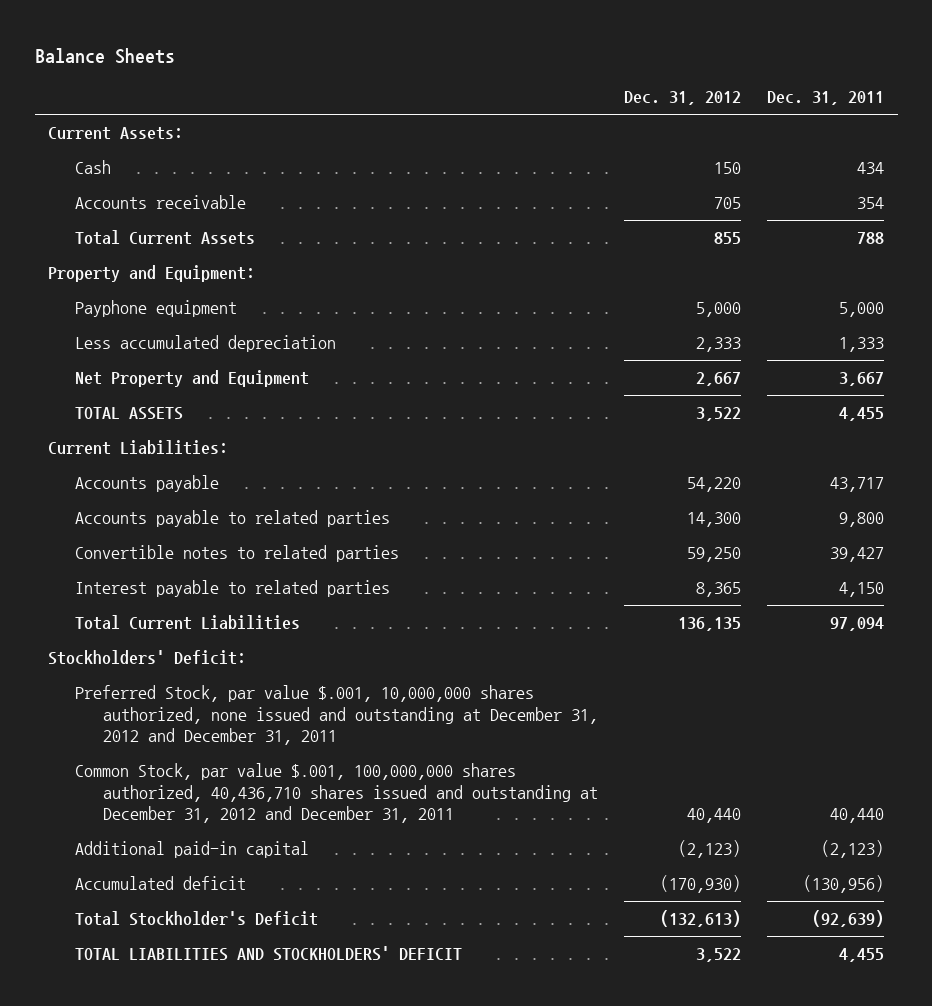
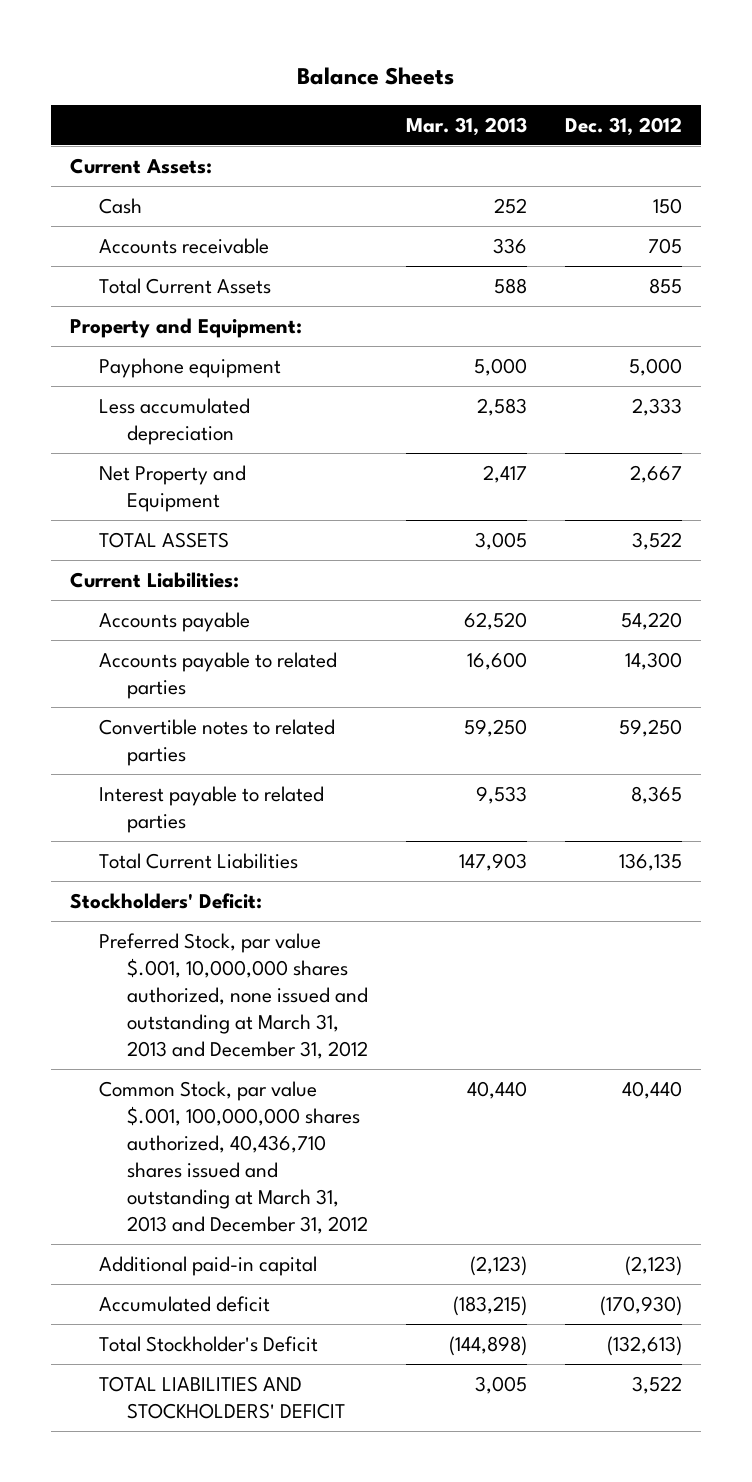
[767,91,885,106] Dec. 31, 2011 -> none
none -> [406,116,528,136] Mar. 31, 2013
[75,685,598,746] Preferred Stock, par value $.001, 10,000,000 shares authorized, none issued and outstanding at December 31, 2012 and December 31, 2011 -> [98,932,369,1060] Preferred Stock, par value $.001, 10,000,000 shares authorized, none issued and outstanding at March 31, 2013 and December 31, 2012
[75,763,598,824] Common Stock, par value $.001, 100,000,000 shares authorized, 40,436,710 shares issued and outstanding at December 31, 2012 and December 31, 2011 -> [98,1080,369,1235] Common Stock, par value $.001, 100,000,000 shares authorized, 40,436,710 shares issued and outstanding at March 31, 2013 and December 31, 2012

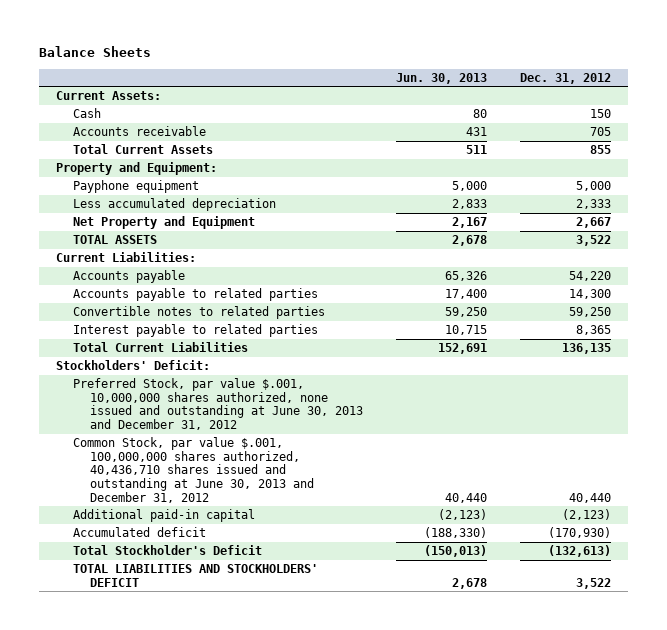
[406,116,528,136] Mar. 31, 2013 -> none
none -> [396,72,488,84] Jun. 30, 2013
[98,932,369,1060] Preferred Stock, par value $.001, 10,000,000 shares authorized, none issued and outstanding at March 31, 2013 and December 31, 2012 -> [73,377,364,431] Preferred Stock, par value $.001, 10,000,000 shares authorized, none issued and outstanding at June 30, 2013 and December 31, 2012
[98,1080,369,1235] Common Stock, par value $.001, 100,000,000 shares authorized, 40,436,710 shares issued and outstanding at March 31, 2013 and December 31, 2012 -> [73,436,315,503] Common Stock, par value $.001, 100,000,000 shares authorized, 40,436,710 shares issued and outstanding at June 30, 2013 and December 31, 2012

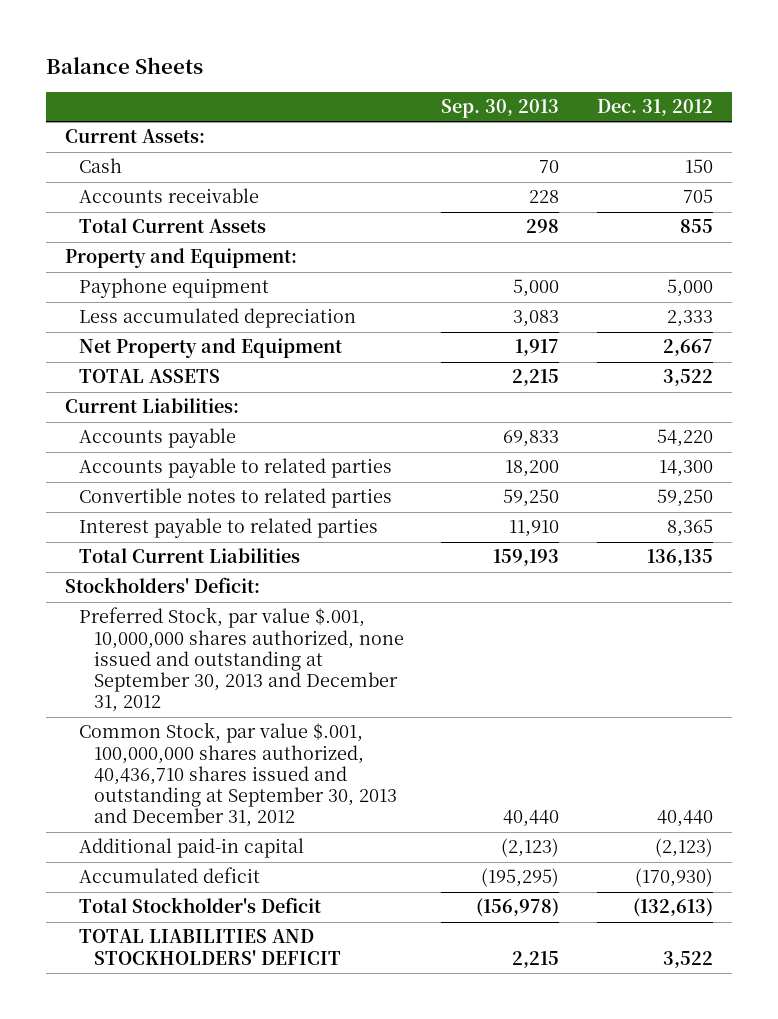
[396,72,488,84] Jun. 30, 2013 -> none
none -> [441,98,560,118] Sep. 30, 2013
[73,377,364,431] Preferred Stock, par value $.001, 10,000,000 shares authorized, none issued and outstanding at June 30, 2013 and December 31, 2012 -> [79,607,405,713] Preferred Stock, par value $.001, 10,000,000 shares authorized, none issued and outstanding at September 30, 2013 and December 31, 2012
[73,436,315,503] Common Stock, par value $.001, 100,000,000 shares authorized, 40,436,710 shares issued and outstanding at June 30, 2013 and December 31, 2012 -> [79,722,398,828] Common Stock, par value $.001, 100,000,000 shares authorized, 40,436,710 shares issued and outstanding at September 30, 2013 and December 31, 2012

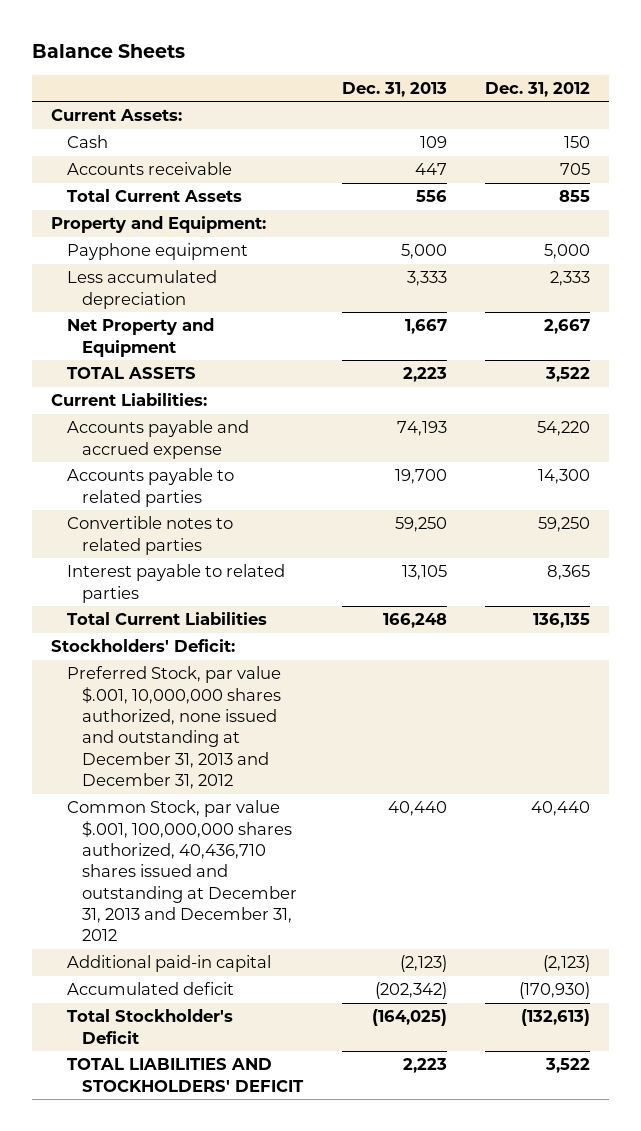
[441,98,560,118] Sep. 30, 2013 -> none
none -> [341,81,447,97] Dec. 31, 2013
[79,428,237,449] Accounts payable -> [66,420,249,459] Accounts payable and accrued expense
[79,607,405,713] Preferred Stock, par value $.001, 10,000,000 shares authorized, none issued and outstanding at September 30, 2013 and December 31, 2012 -> [66,666,282,789] Preferred Stock, par value $.001, 10,000,000 shares authorized, none issued and outstanding at December 31, 2013 and December 31, 2012
[79,722,398,828] Common Stock, par value $.001, 100,000,000 shares authorized, 40,436,710 shares issued and outstanding at September 30, 2013 and December 31, 2012 -> [66,800,298,942] Common Stock, par value $.001, 100,000,000 shares authorized, 40,436,710 shares issued and outstanding at December 31, 2013 and December 31, 2012

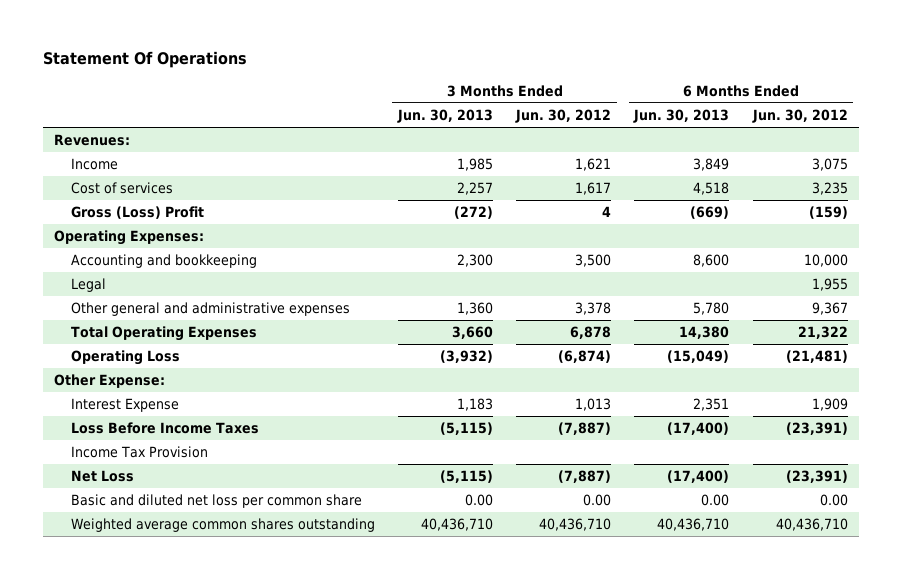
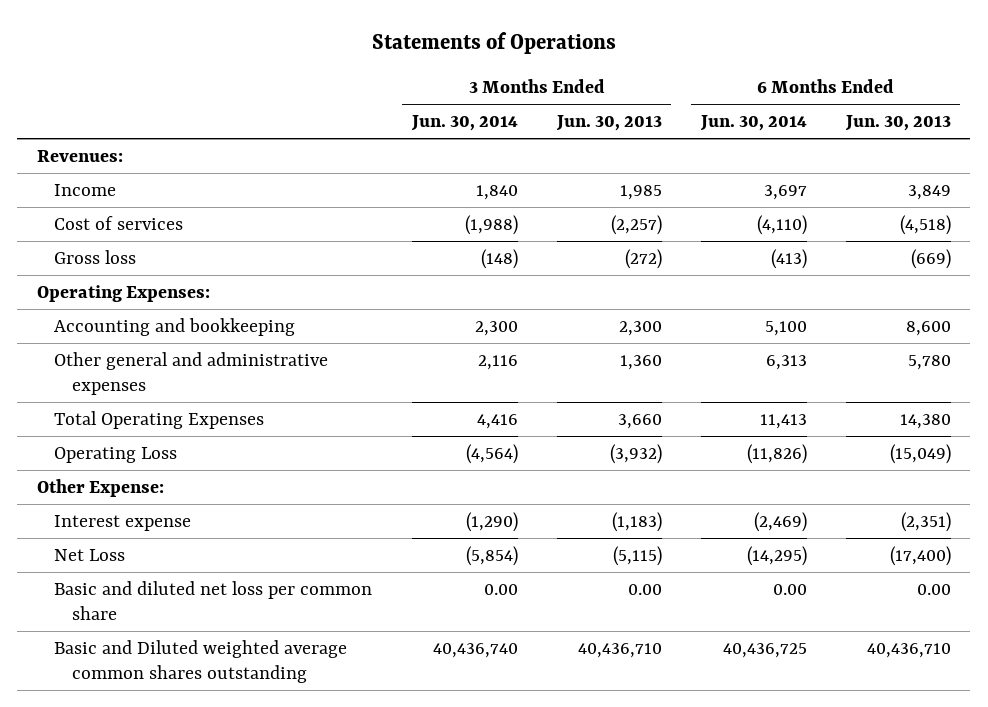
[42,51,247,69] Statement Of Operations -> [371,32,616,55] Statements of Operations
[515,109,612,124] Jun. 30, 2012 -> none
[751,109,848,124] Jun. 30, 2012 -> none
none -> [410,115,518,132] Jun. 30, 2014
none -> [699,115,807,132] Jun. 30, 2014
[457,182,494,196] 2,257 -> [610,214,662,235] (2,257)
[693,182,730,196] 4,518 -> [899,214,951,235] (4,518)
[70,206,204,220] Gross (Loss) Profit -> [54,249,137,264] Gross loss
[70,278,106,293] Legal -> none
[70,422,259,435] Loss Before Income Taxes -> none
[70,446,208,459] Income Tax Provision -> none
[70,398,179,413] Interest Expense -> [54,514,192,531] Interest expense
[457,398,494,412] 1,183 -> [611,511,662,532] (1,183)
[693,398,730,412] 2,351 -> [900,511,951,532] (2,351)
[70,518,375,533] Weighted average common shares outstanding -> [54,639,348,683] Basic and Diluted weighted average common shares outstanding

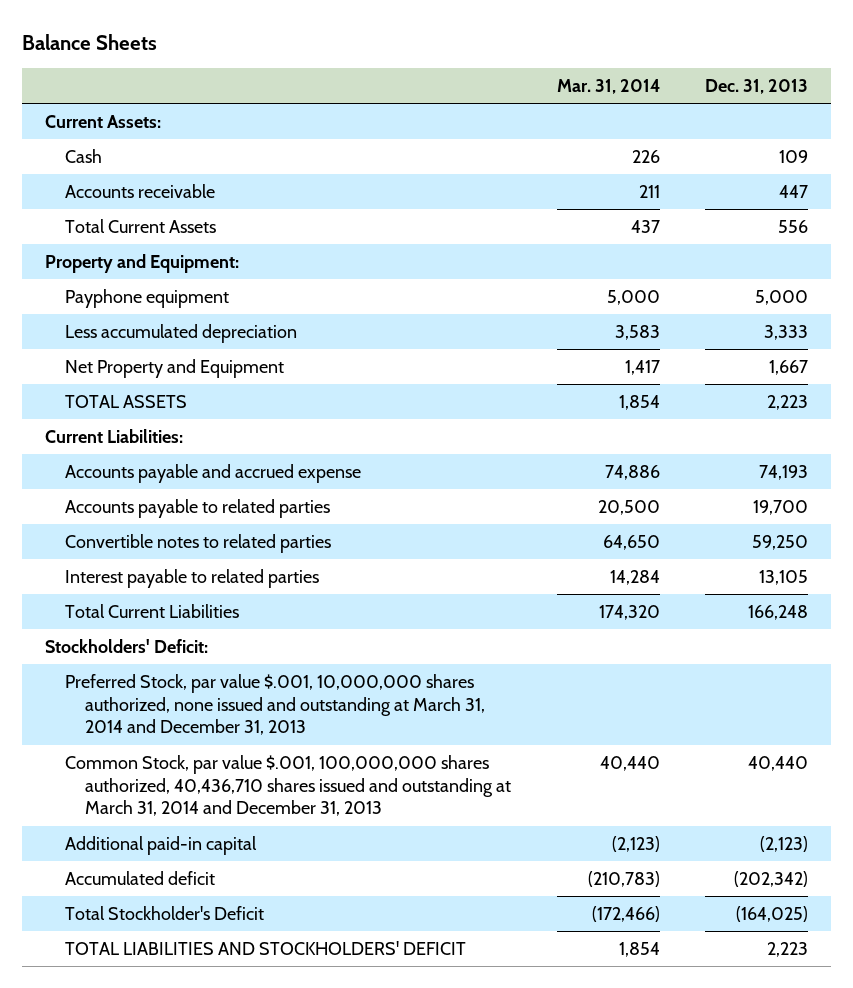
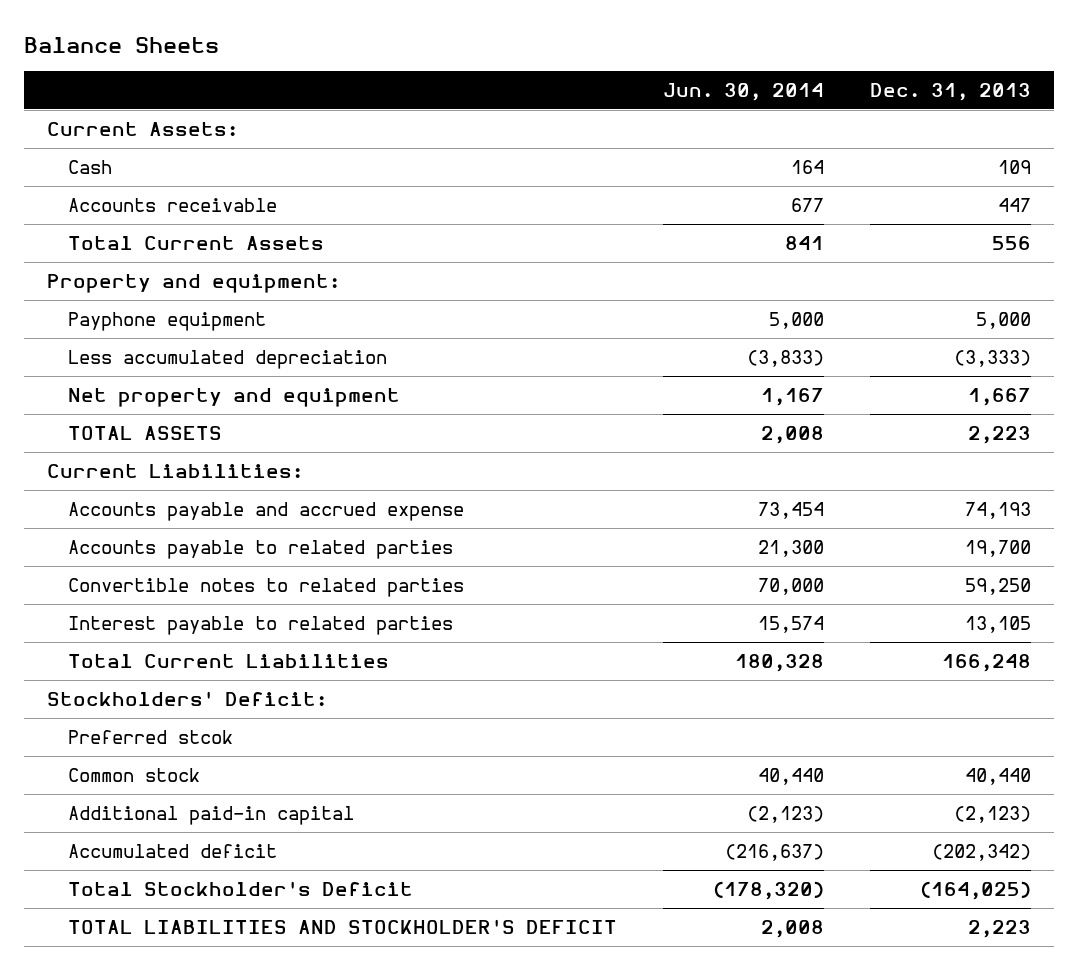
[556,78,660,94] Mar. 31, 2014 -> none
none -> [662,82,824,101] Jun. 30, 2014
[44,253,239,273] Property and Equipment: -> [47,273,341,293] Property and equipment:
[764,324,809,340] 3,333 -> [953,349,1031,367] (3,333)
[65,358,285,378] Net Property and Equipment -> [67,387,400,407] Net property and equipment
[65,673,486,736] Preferred Stock, par value $.001, 10,000,000 shares authorized, none issued and outstanding at March 31, 2014 and December 31, 2013 -> [67,729,233,744] Preferred stcok
[65,754,512,817] Common Stock, par value $.001, 100,000,000 shares authorized, 40,436,710 shares issued and outstanding at March 31, 2014 and December 31, 2013 -> [67,767,200,782] Common stock
[65,940,467,955] TOTAL LIABILITIES AND STOCKHOLDERS' DEFICIT -> [67,918,617,934] TOTAL LIABILITIES AND STOCKHOLDER'S DEFICIT

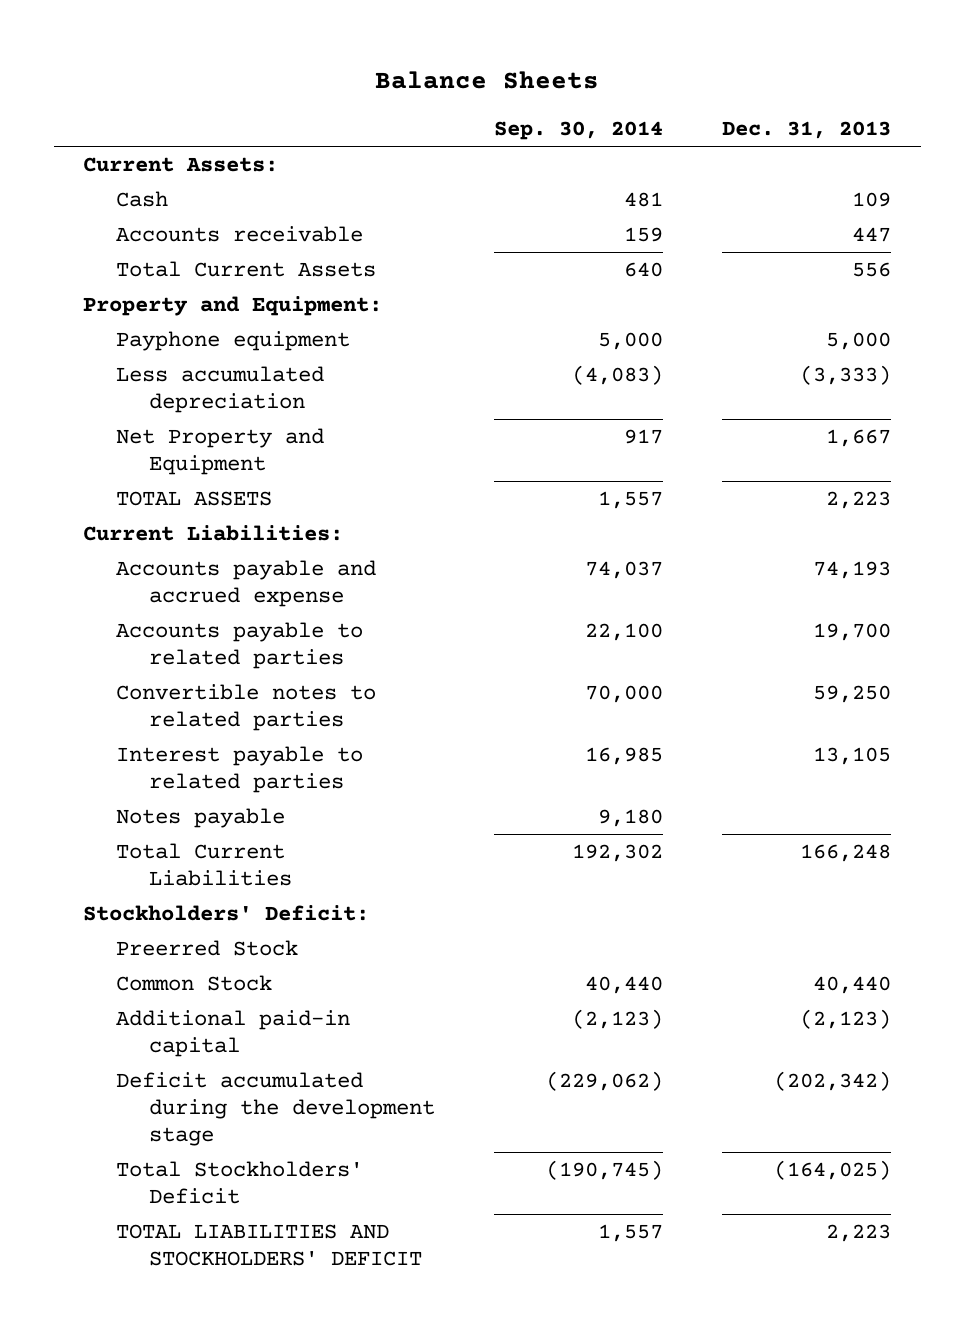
[662,82,824,101] Jun. 30, 2014 -> none
none -> [494,120,664,140] Sep. 30, 2014
[47,273,341,293] Property and equipment: -> [83,296,383,317] Property and Equipment:
[67,387,400,407] Net property and equipment -> [116,428,325,476] Net Property and Equipment
none -> [116,808,286,829] Notes payable
[67,729,233,744] Preferred stcok -> [116,940,299,957] Preerred Stock
[67,767,200,782] Common stock -> [116,975,273,992] Common Stock
[67,843,277,858] Accumulated deficit -> [116,1072,436,1147] Deficit accumulated during the development stage
[67,880,413,896] Total Stockholder's Deficit -> [116,1161,364,1205] Total Stockholders' Deficit
[67,918,617,934] TOTAL LIABILITIES AND STOCKHOLDER'S DEFICIT -> [116,1224,423,1267] TOTAL LIABILITIES AND STOCKHOLDERS' DEFICIT

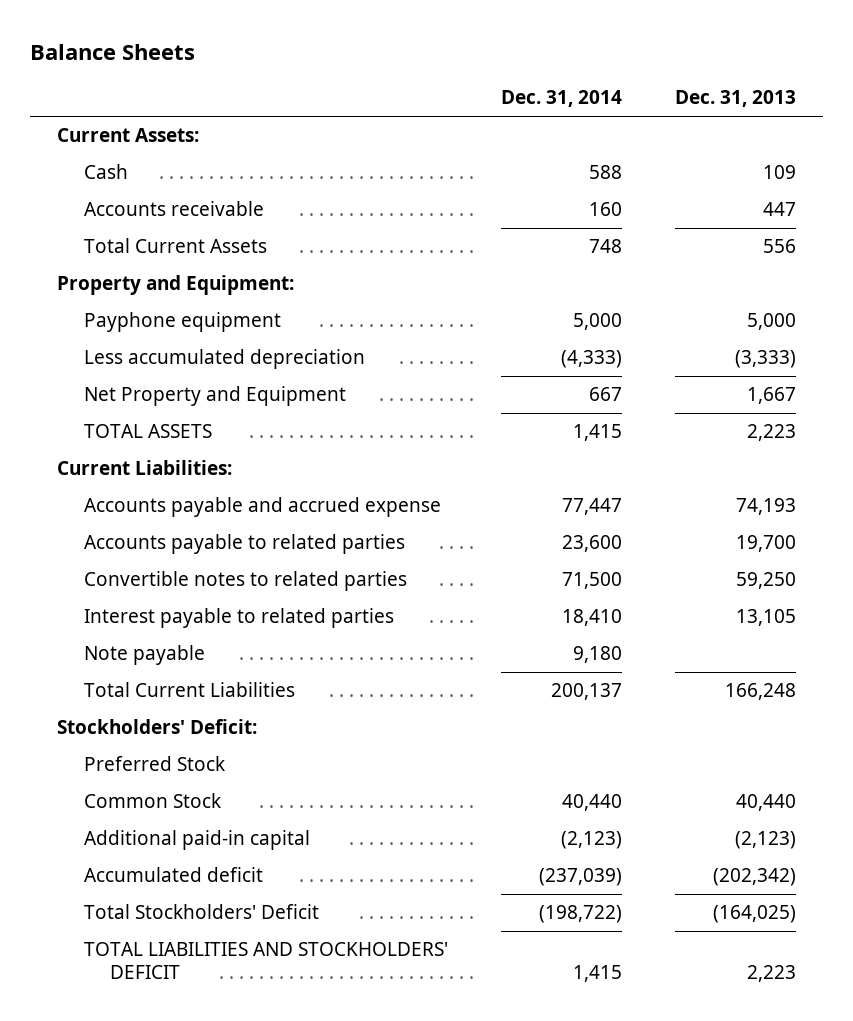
[494,120,664,140] Sep. 30, 2014 -> none
none -> [501,90,623,108] Dec. 31, 2014
[116,808,286,829] Notes payable -> [83,645,205,666] Note payable
[116,940,299,957] Preerred Stock -> [83,756,225,772] Preferred Stock
[116,1072,436,1147] Deficit accumulated during the development stage -> [83,867,263,883] Accumulated deficit

